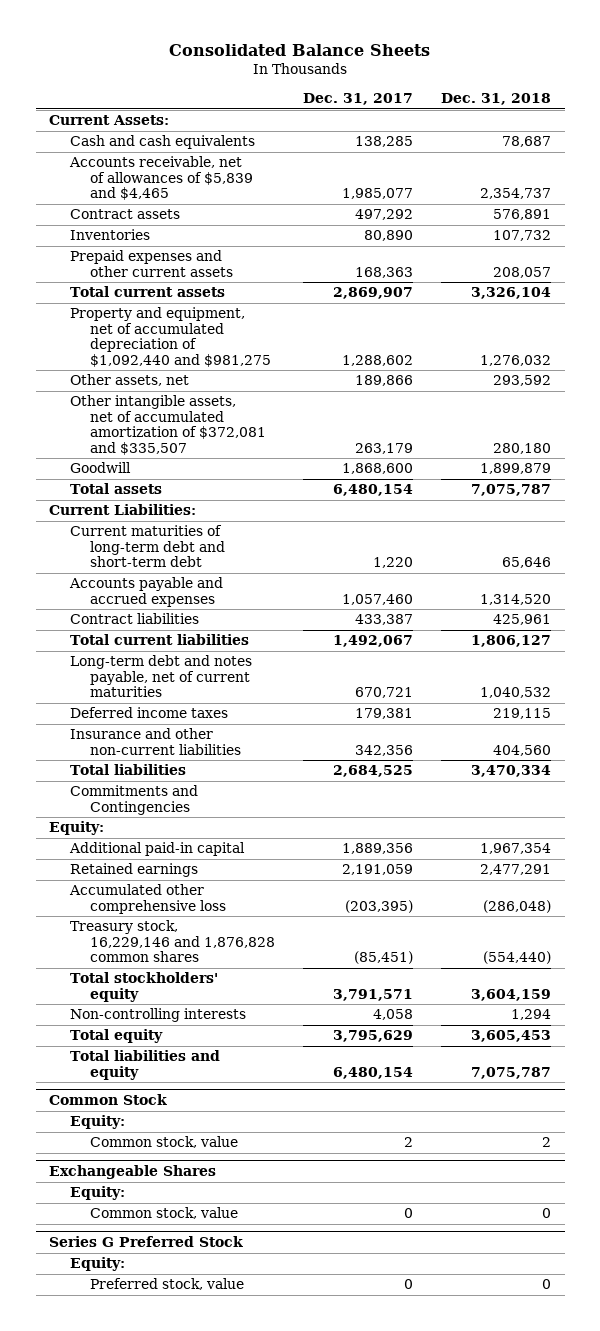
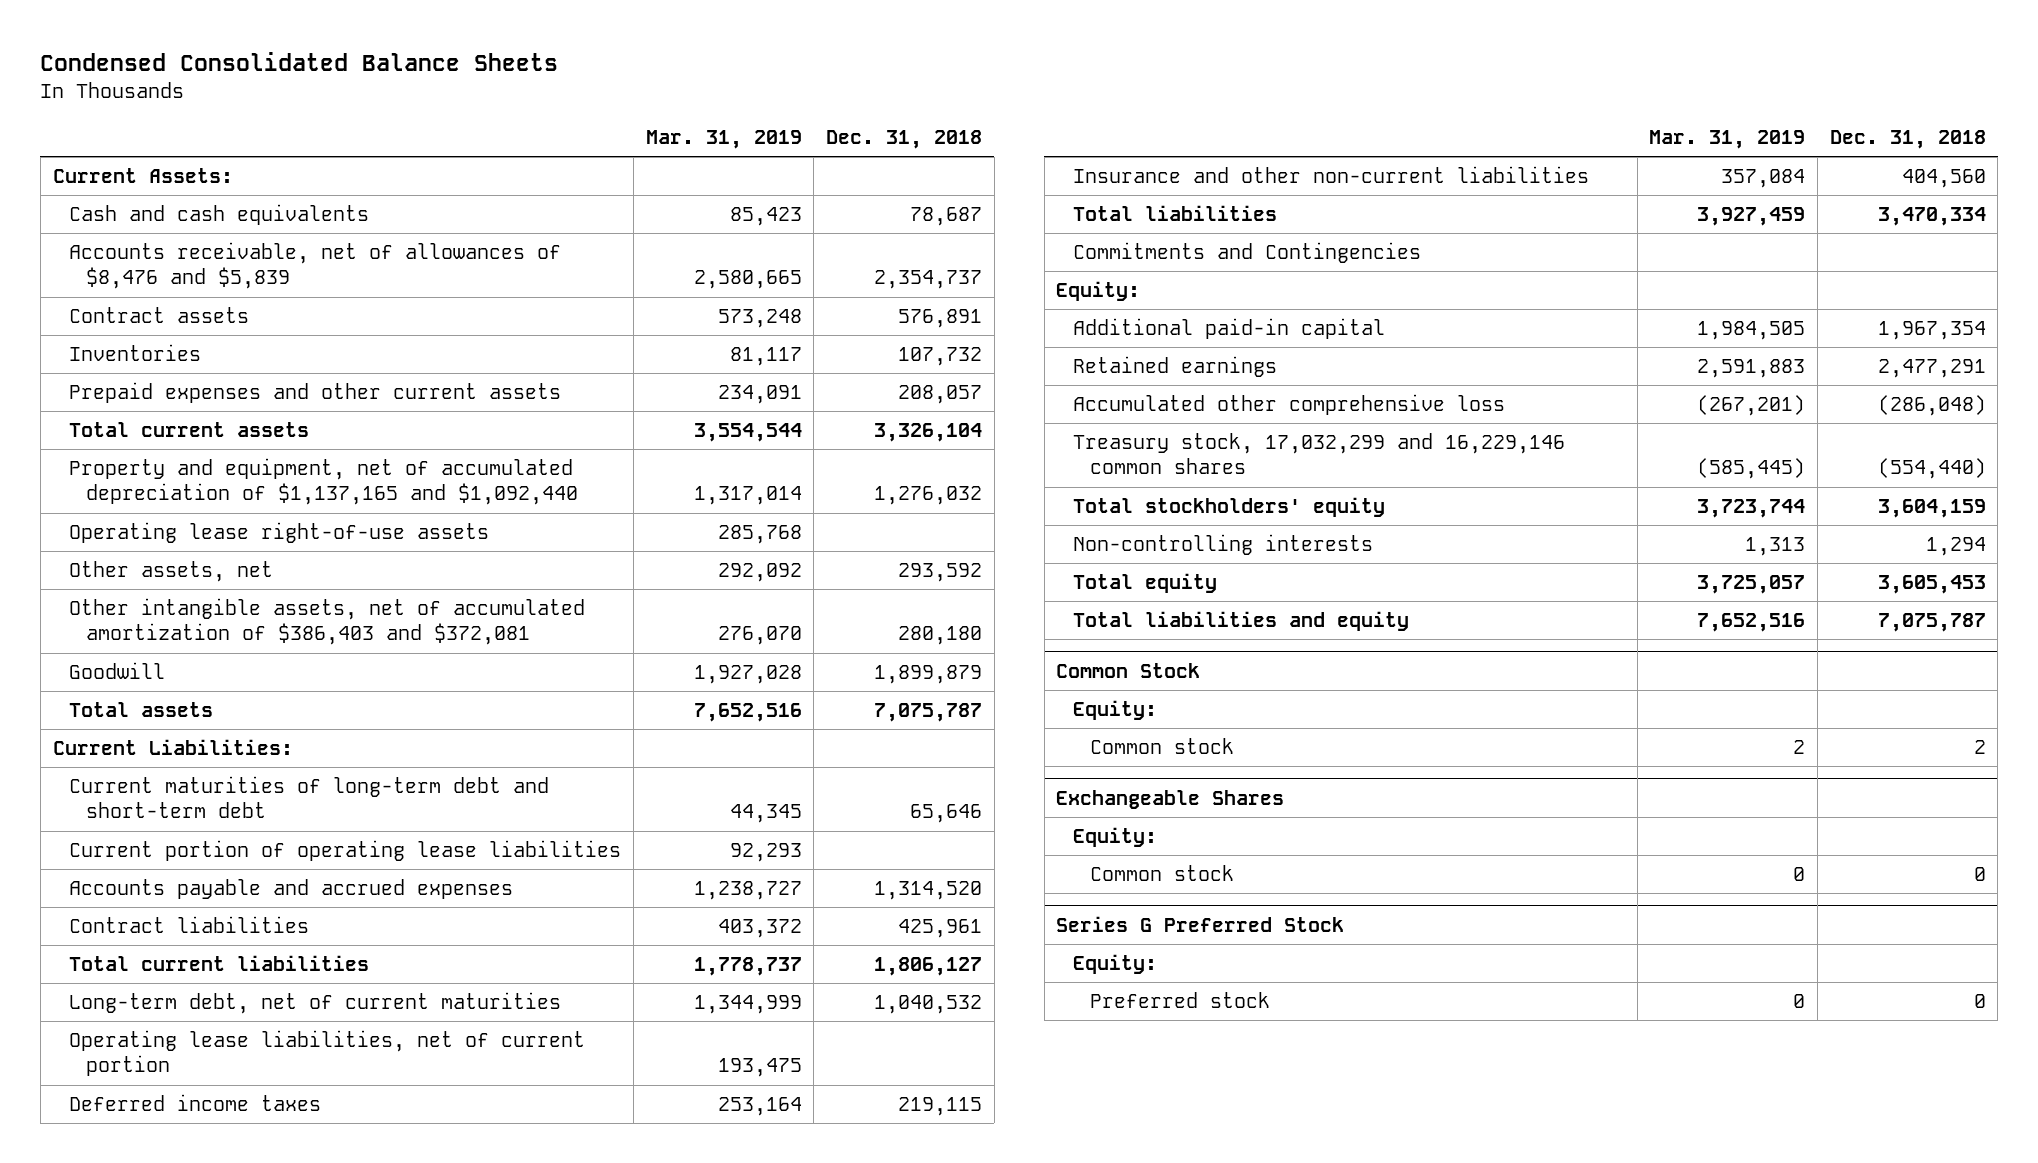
[169,44,431,57] Consolidated Balance Sheets -> [40,52,559,72] Condensed Consolidated Balance Sheets
[303,93,414,106] Dec. 31, 2017 -> none
none -> [645,130,802,150] Mar. 31, 2019
[68,156,254,201] Accounts receivable, net of allowances of $5,839 and $4,465 -> [69,242,562,290] Accounts receivable, net of allowances of $8,476 and $5,839
[69,307,272,367] Property and equipment, net of accumulated depreciation of $1,092,440 and $981,275 -> [69,458,579,506] Property and equipment, net of accumulated depreciation of $1,137,165 and $1,092,440
none -> [69,522,490,544] Operating lease right-of-use assets
[69,395,267,455] Other intangible assets, net of accumulated amortization of $372,081 and $335,507 -> [69,598,586,646] Other intangible assets, net of accumulated amortization of $386,403 and $372,081
none -> [69,840,622,862] Current portion of operating lease liabilities
[69,655,252,698] Long-term debt and notes payable, net of current maturities -> [69,992,562,1015] Long-term debt, net of current maturities
none -> [69,1030,586,1077] Operating lease liabilities, net of current portion
[69,920,276,963] Treasury stock, 16,229,146 and 1,876,828 common shares -> [1072,433,1565,475] Treasury stock, 17,032,299 and 16,229,146 common shares
[90,1136,239,1149] Common stock, value -> [1089,738,1234,755] Common stock
[90,1207,239,1220] Common stock, value -> [1089,865,1234,882] Common stock
[90,1278,245,1291] Preferred stock, value -> [1089,992,1270,1009] Preferred stock

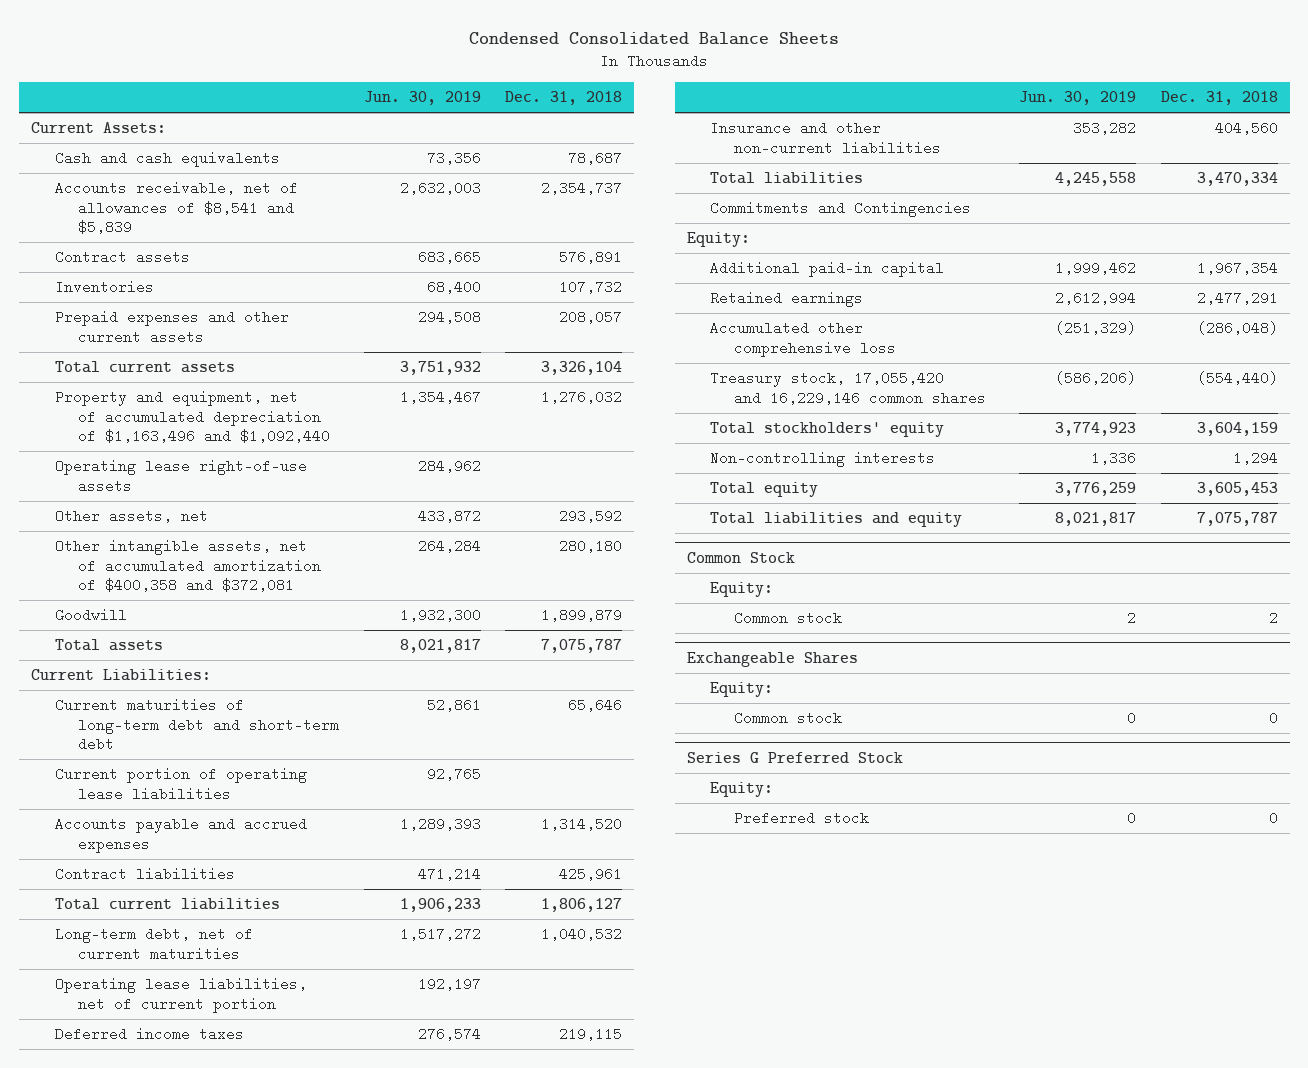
[645,130,802,150] Mar. 31, 2019 -> none
none -> [363,91,481,106] Jun. 30, 2019
[69,242,562,290] Accounts receivable, net of allowances of $8,476 and $5,839 -> [54,180,298,235] Accounts receivable, net of allowances of $8,541 and $5,839
[69,458,579,506] Property and equipment, net of accumulated depreciation of $1,137,165 and $1,092,440 -> [54,389,331,444] Property and equipment, net of accumulated depreciation of $1,163,496 and $1,092,440
[69,598,586,646] Other intangible assets, net of accumulated amortization of $386,403 and $372,081 -> [54,538,322,593] Other intangible assets, net of accumulated amortization of $400,358 and $372,081
[1072,433,1565,475] Treasury stock, 17,032,299 and 16,229,146 common shares -> [710,370,987,405] Treasury stock, 17,055,420 and 16,229,146 common shares

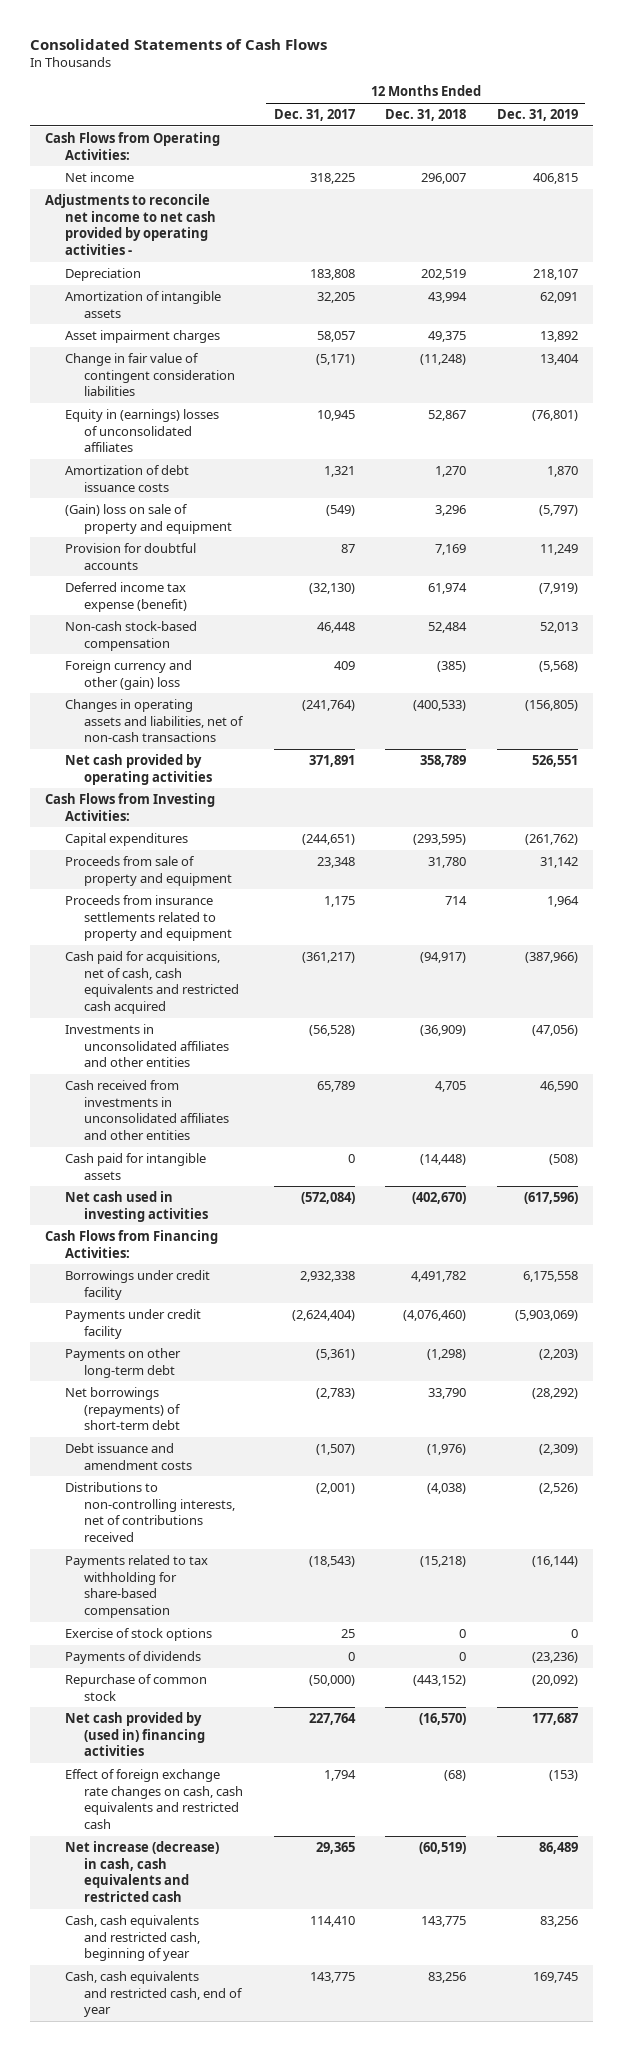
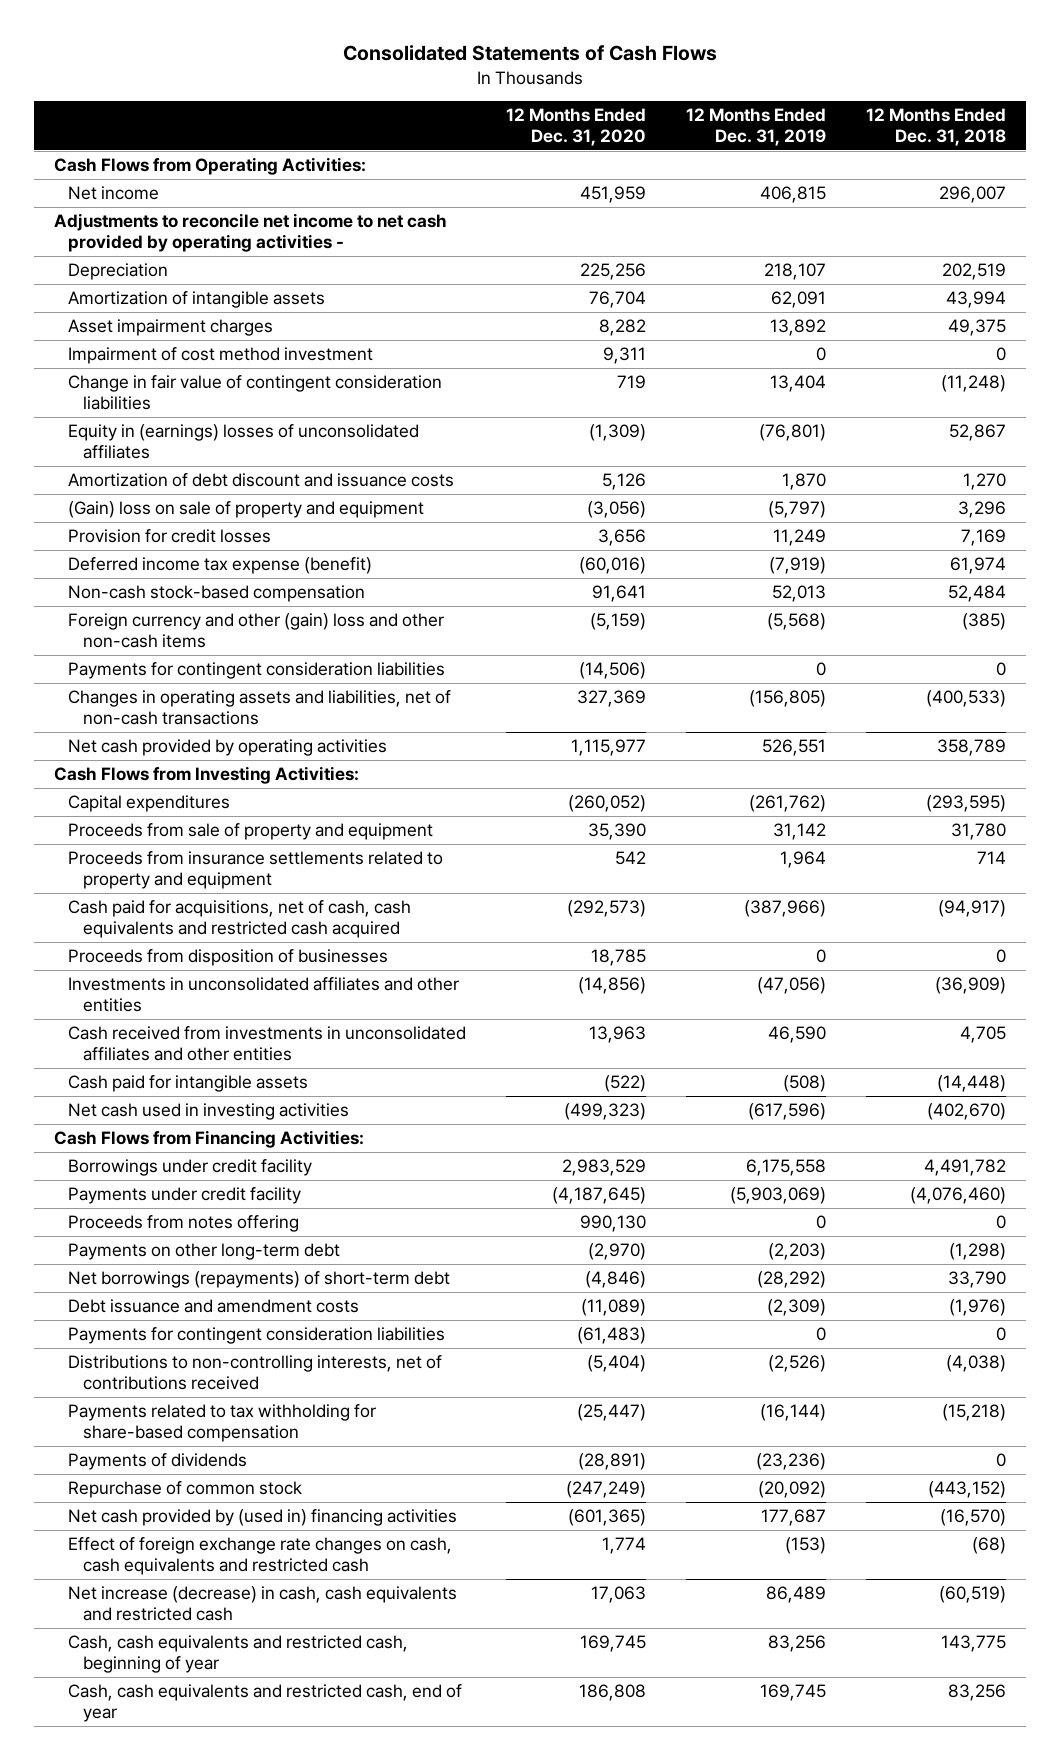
[273,109,355,122] Dec. 31, 2017 -> none
none -> [506,108,647,146] 12 Months Ended Dec. 31, 2020
none -> [68,347,374,365] Impairment of cost method investment
[64,465,189,492] Amortization of debt issuance costs -> [68,473,455,488] Amortization of debt discount and issuance costs
[64,543,196,570] Provision for doubtful accounts -> [68,529,272,544] Provision for credit losses
[64,660,192,690] Foreign currency and other (gain) loss -> [68,613,445,648] Foreign currency and other (gain) loss and other non-cash items
none -> [68,662,446,680] Payments for contingent consideration liabilities
none -> [68,949,389,967] Proceeds from disposition of businesses
none -> [68,1215,300,1233] Proceeds from notes offering
none -> [68,1327,446,1345] Payments for contingent consideration liabilities
[64,1628,212,1642] Exercise of stock options -> none

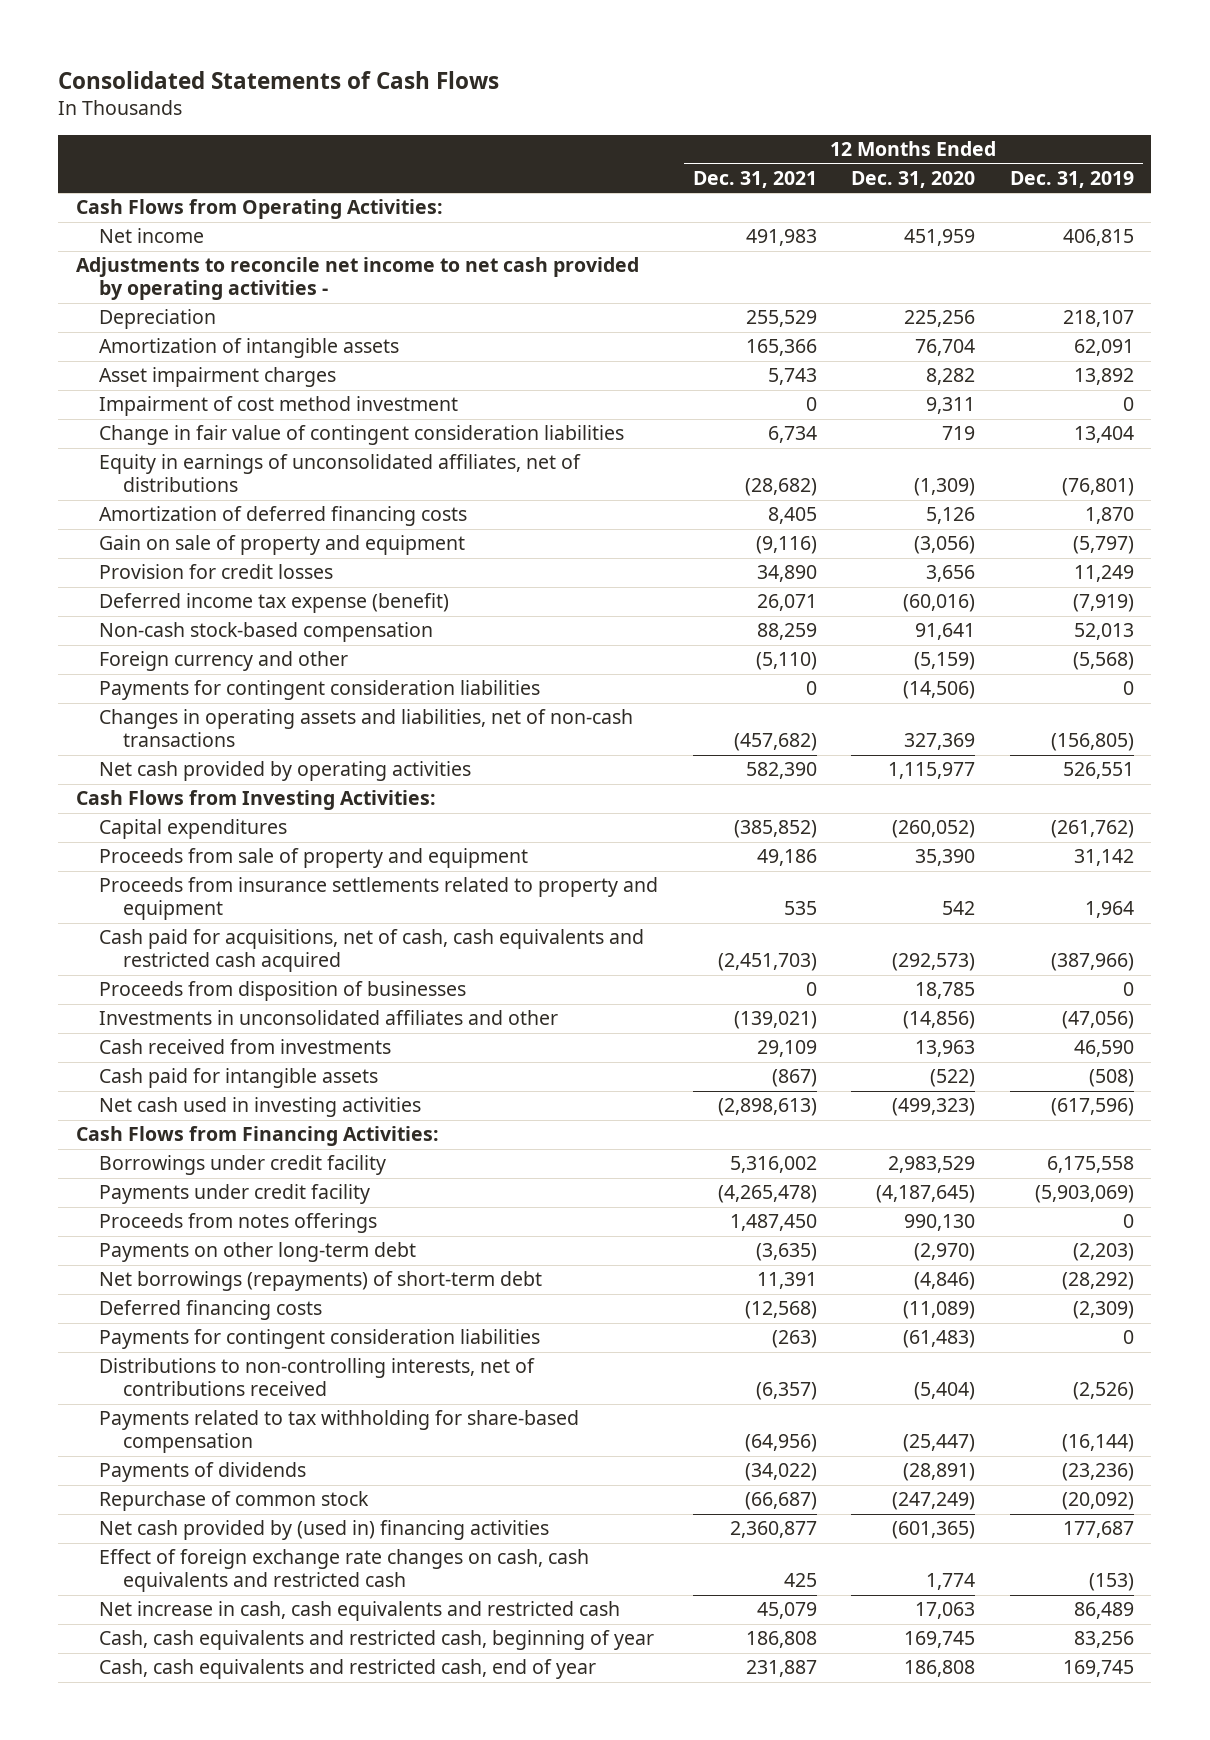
[865,108,1006,146] 12 Months Ended Dec. 31, 2018 -> none
none -> [692,170,817,188] Dec. 31, 2021
[68,424,420,459] Equity in (earnings) losses of unconsolidated affiliates -> [99,454,582,493] Equity in earnings of unconsolidated affiliates, net of distributions
[68,473,455,488] Amortization of debt discount and issuance costs -> [99,506,468,527] Amortization of deferred financing costs
[68,501,425,519] (Gain) loss on sale of property and equipment -> [99,535,466,556] Gain on sale of property and equipment
[68,613,445,648] Foreign currency and other (gain) loss and other non-cash items -> [99,651,349,672] Foreign currency and other
[68,977,460,1012] Investments in unconsolidated affiliates and other entities -> [99,1010,559,1026] Investments in unconsolidated affiliates and other
[68,1026,467,1061] Cash received from investments in unconsolidated affiliates and other entities -> [99,1039,392,1055] Cash received from investments
[68,1215,300,1233] Proceeds from notes offering -> [99,1213,378,1234] Proceeds from notes offerings
[68,1299,360,1314] Debt issuance and amendment costs -> [99,1300,323,1321] Deferred financing costs
[68,1586,458,1621] Net increase (decrease) in cash, cash equivalents and restricted cash -> [99,1601,621,1622] Net increase in cash, cash equivalents and restricted cash

